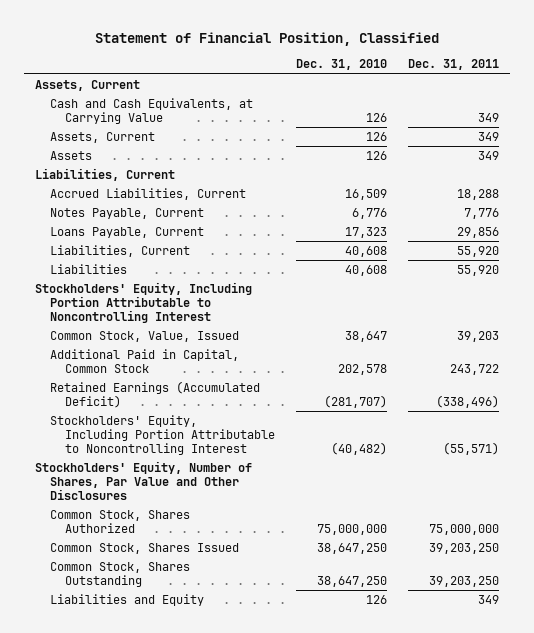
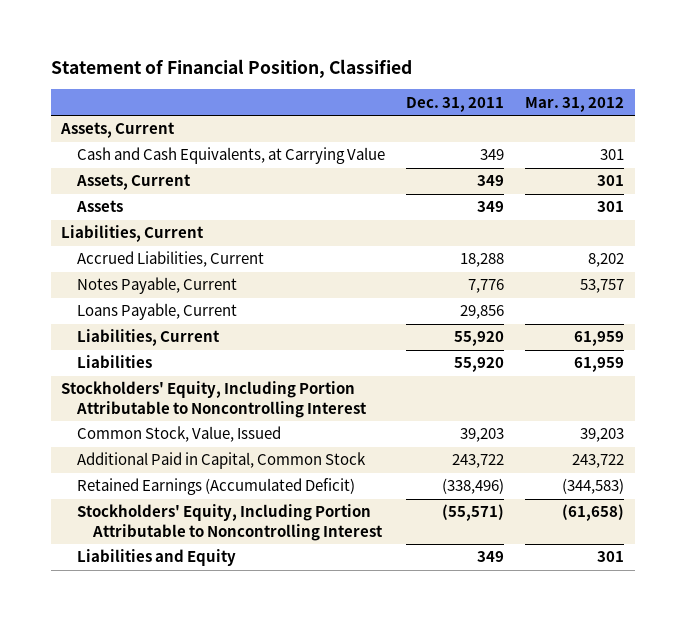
[296,59,388,71] Dec. 31, 2010 -> none
none -> [525,96,625,112] Mar. 31, 2012
[34,460,252,500] Stockholders' Equity, Number of Shares, Par Value and Other Disclosures -> none
[50,509,191,533] Common Stock, Shares Authorized -> none
[50,542,240,554] Common Stock, Shares Issued -> none
[50,561,191,587] Common Stock, Shares Outstanding -> none

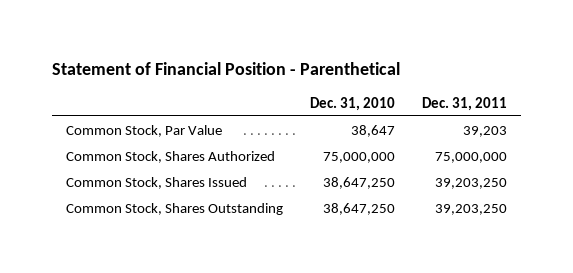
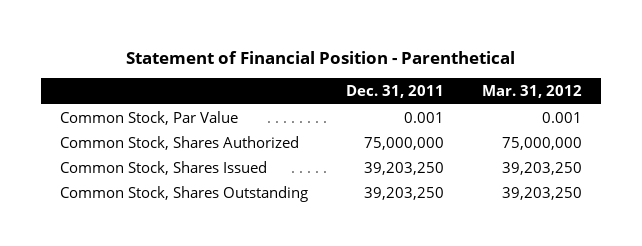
[309,96,395,111] Dec. 31, 2010 -> none
none -> [482,85,583,99] Mar. 31, 2012
[463,125,508,137] 39,203 -> [403,111,444,123] 0.001

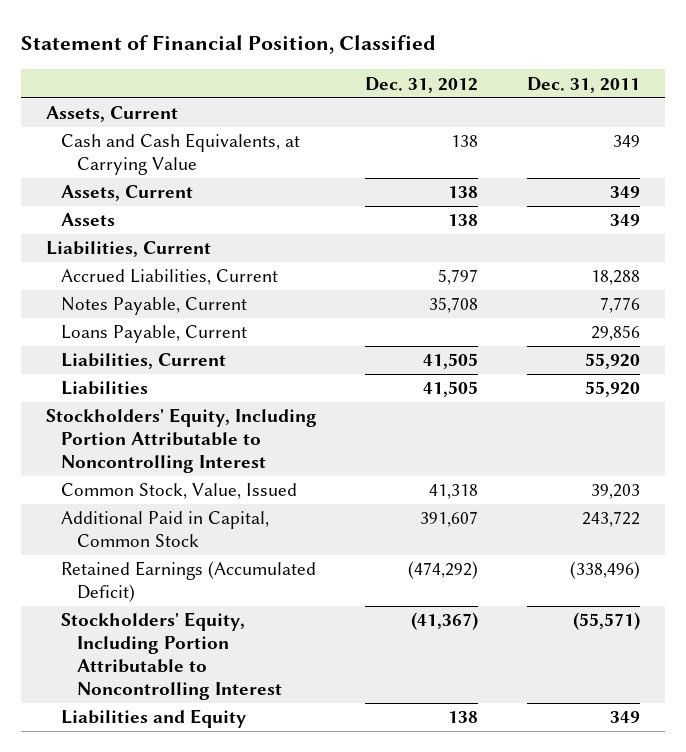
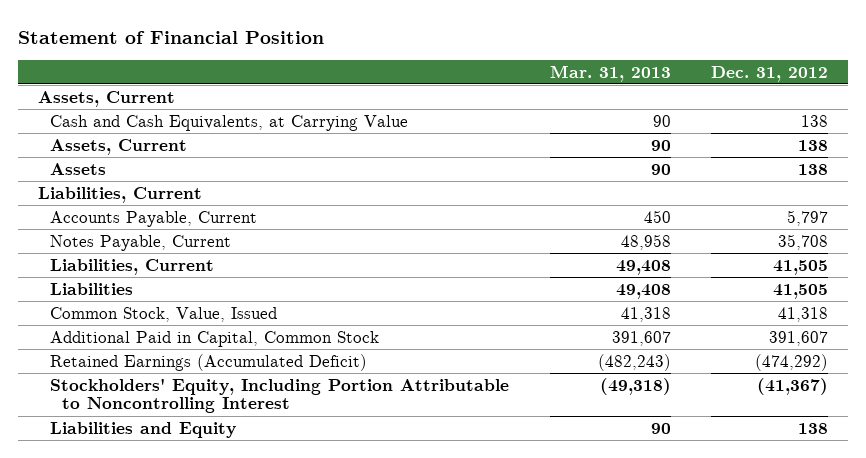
[21,35,437,55] Statement of Financial Position, Classified -> [18,30,325,44] Statement of Financial Position
[527,76,641,93] Dec. 31, 2011 -> none
none -> [549,64,671,82] Mar. 31, 2013
[61,269,279,286] Accrued Liabilities, Current -> [50,210,258,227] Accounts Payable, Current
[61,325,248,344] Loans Payable, Current -> none
[45,408,317,474] Stockholders' Equity, Including Portion Attributable to Noncontrolling Interest -> none

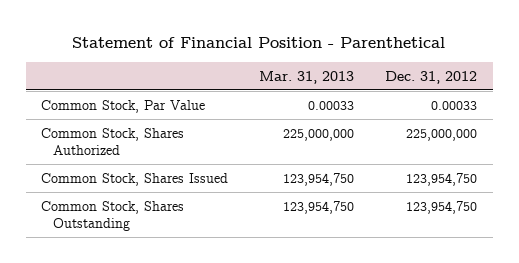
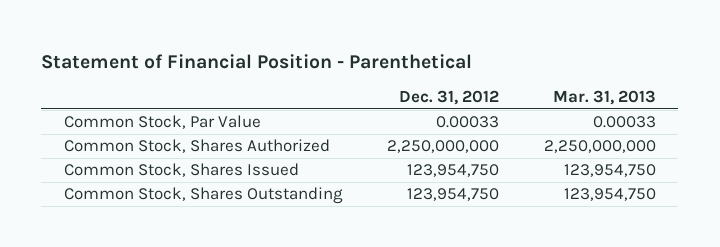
[283,128,355,141] 225,000,000 -> [544,140,657,154] 2,250,000,000
[406,128,478,141] 225,000,000 -> [387,140,500,154] 2,250,000,000

